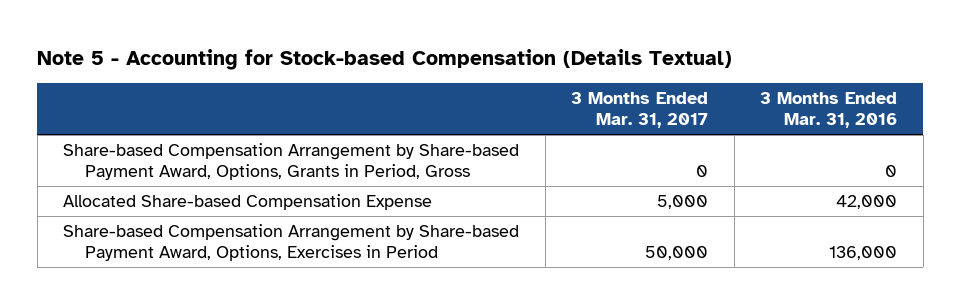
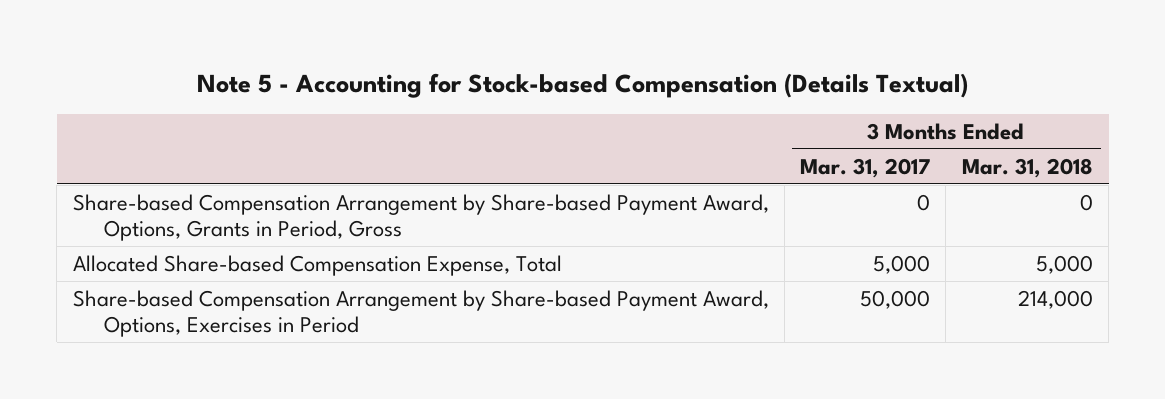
[760,92,898,129] 3 Months Ended Mar. 31, 2016 -> none
none -> [961,157,1093,178] Mar. 31, 2018
[63,194,433,211] Allocated Share-based Compensation Expense -> [72,254,562,276] Allocated Share-based Compensation Expense, Total

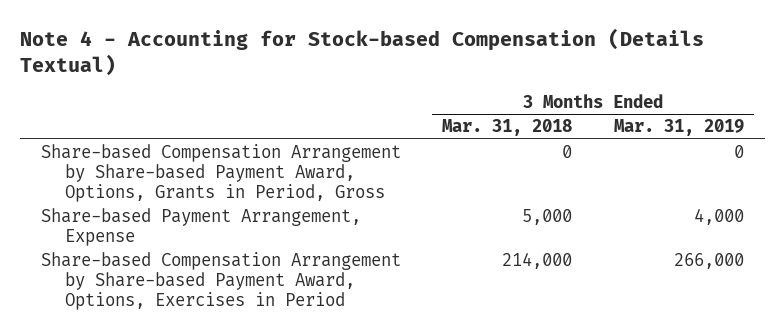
[196,72,968,98] Note 5 - Accounting for Stock-based Compensation (Details Textual) -> [19,28,704,77] Note 4 - Accounting for Stock-based Compensation (Details Textual)
[800,157,931,178] Mar. 31, 2017 -> none
none -> [613,119,744,137] Mar. 31, 2019
[72,254,562,276] Allocated Share-based Compensation Expense, Total -> [40,208,361,246] Share-based Payment Arrangement, Expense

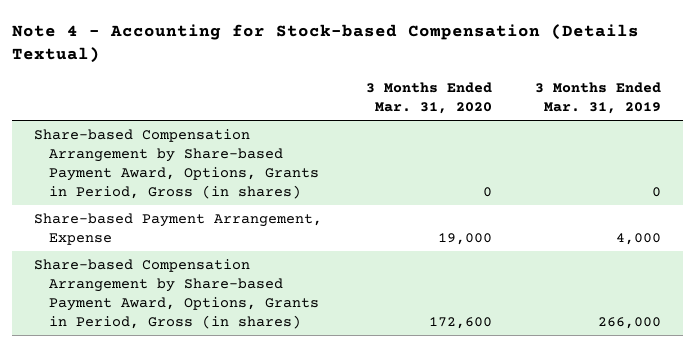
[442,119,573,137] Mar. 31, 2018 -> none
none -> [365,81,492,115] 3 Months Ended Mar. 31, 2020
[40,144,401,202] Share-based Compensation Arrangement by Share-based Payment Award, Options, Grants in Period, Gross -> [33,128,319,200] Share-based Compensation Arrangement by Share-based Payment Award, Options, Grants in Period, Gross (in shares)
[40,252,401,310] Share-based Compensation Arrangement by Share-based Payment Award, Options, Exercises in Period -> [33,258,319,330] Share-based Compensation Arrangement by Share-based Payment Award, Options, Grants in Period, Gross (in shares)

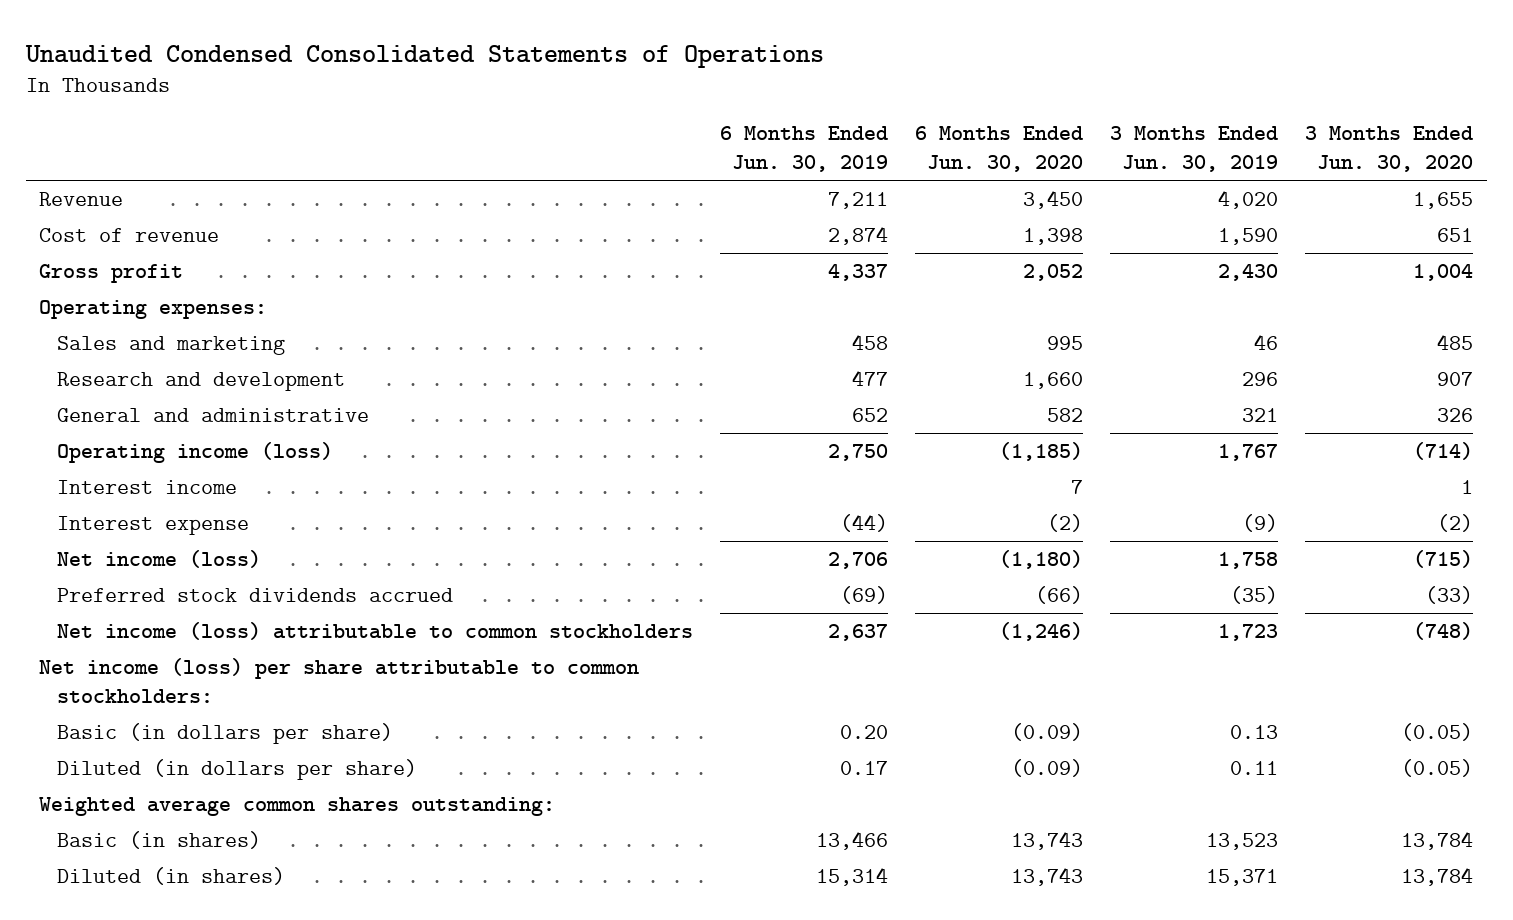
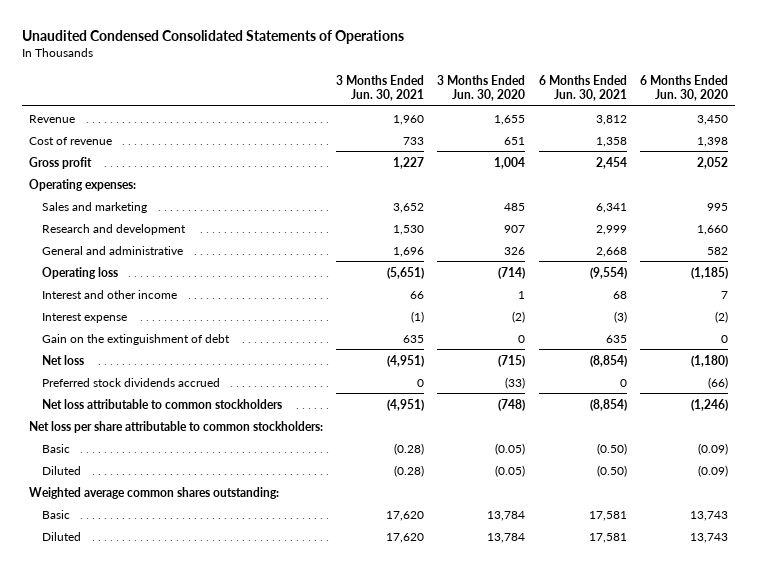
[720,126,889,173] 6 Months Ended Jun. 30, 2019 -> none
[1110,126,1279,173] 3 Months Ended Jun. 30, 2019 -> none
none -> [335,74,424,102] 3 Months Ended Jun. 30, 2021
none -> [538,74,627,102] 6 Months Ended Jun. 30, 2021
[57,441,334,463] Operating income (loss) -> [41,266,118,279] Operating loss
[57,479,238,494] Interest income -> [41,289,177,299] Interest and other income
none -> [41,333,230,345] Gain on the extinguishment of debt
[57,549,262,568] Net income (loss) -> [41,354,84,365] Net loss
[57,621,694,640] Net income (loss) attributable to common stockholders -> [41,398,282,409] Net loss attributable to common stockholders
[39,657,640,704] Net income (loss) per share attributable to common stockholders: -> [28,420,323,433] Net loss per share attributable to common stockholders:
[57,722,394,744] Basic (in dollars per share) -> [41,443,70,453] Basic
[57,758,418,780] Diluted (in dollars per share) -> [41,465,81,475] Diluted
[57,830,262,849] Basic (in shares) -> [41,509,70,519] Basic
[57,866,286,885] Diluted (in shares) -> [41,531,81,541] Diluted

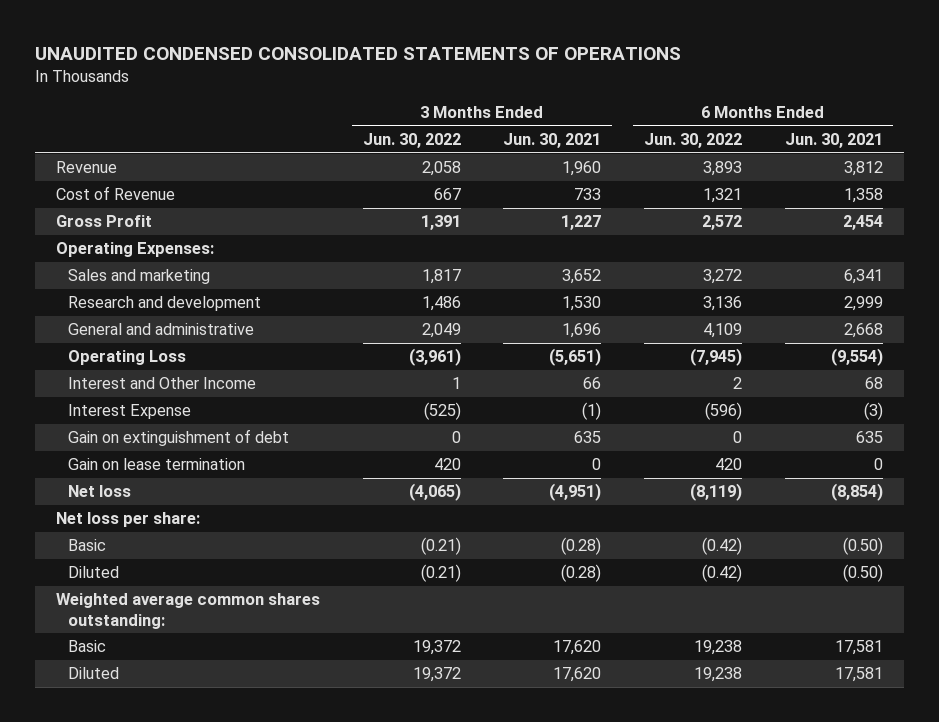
[21,29,404,44] Unaudited Condensed Consolidated Statements of Operations -> [35,47,682,61] UNAUDITED CONDENSED CONSOLIDATED STATEMENTS OF OPERATIONS
[437,74,526,102] 3 Months Ended Jun. 30, 2020 -> none
[640,74,729,102] 6 Months Ended Jun. 30, 2020 -> none
none -> [362,132,461,148] Jun. 30, 2022
none -> [644,132,743,148] Jun. 30, 2022
[28,136,112,145] Cost of revenue -> [56,186,176,201] Cost of Revenue
[28,156,92,169] Gross profit -> [56,215,153,228] Gross Profit
[28,178,136,191] Operating expenses: -> [56,242,215,258] Operating Expenses:
[41,266,118,279] Operating loss -> [67,350,186,366] Operating Loss
[41,289,177,299] Interest and other income -> [67,377,256,390] Interest and Other Income
[41,312,127,323] Interest expense -> [67,404,191,420] Interest Expense
[41,333,230,345] Gain on the extinguishment of debt -> [67,429,289,447] Gain on extinguishment of debt
none -> [67,458,245,471] Gain on lease termination
[41,377,220,387] Preferred stock dividends accrued -> none
[41,398,282,409] Net loss attributable to common stockholders -> none
[28,420,323,433] Net loss per share attributable to common stockholders: -> [56,512,201,528] Net loss per share:

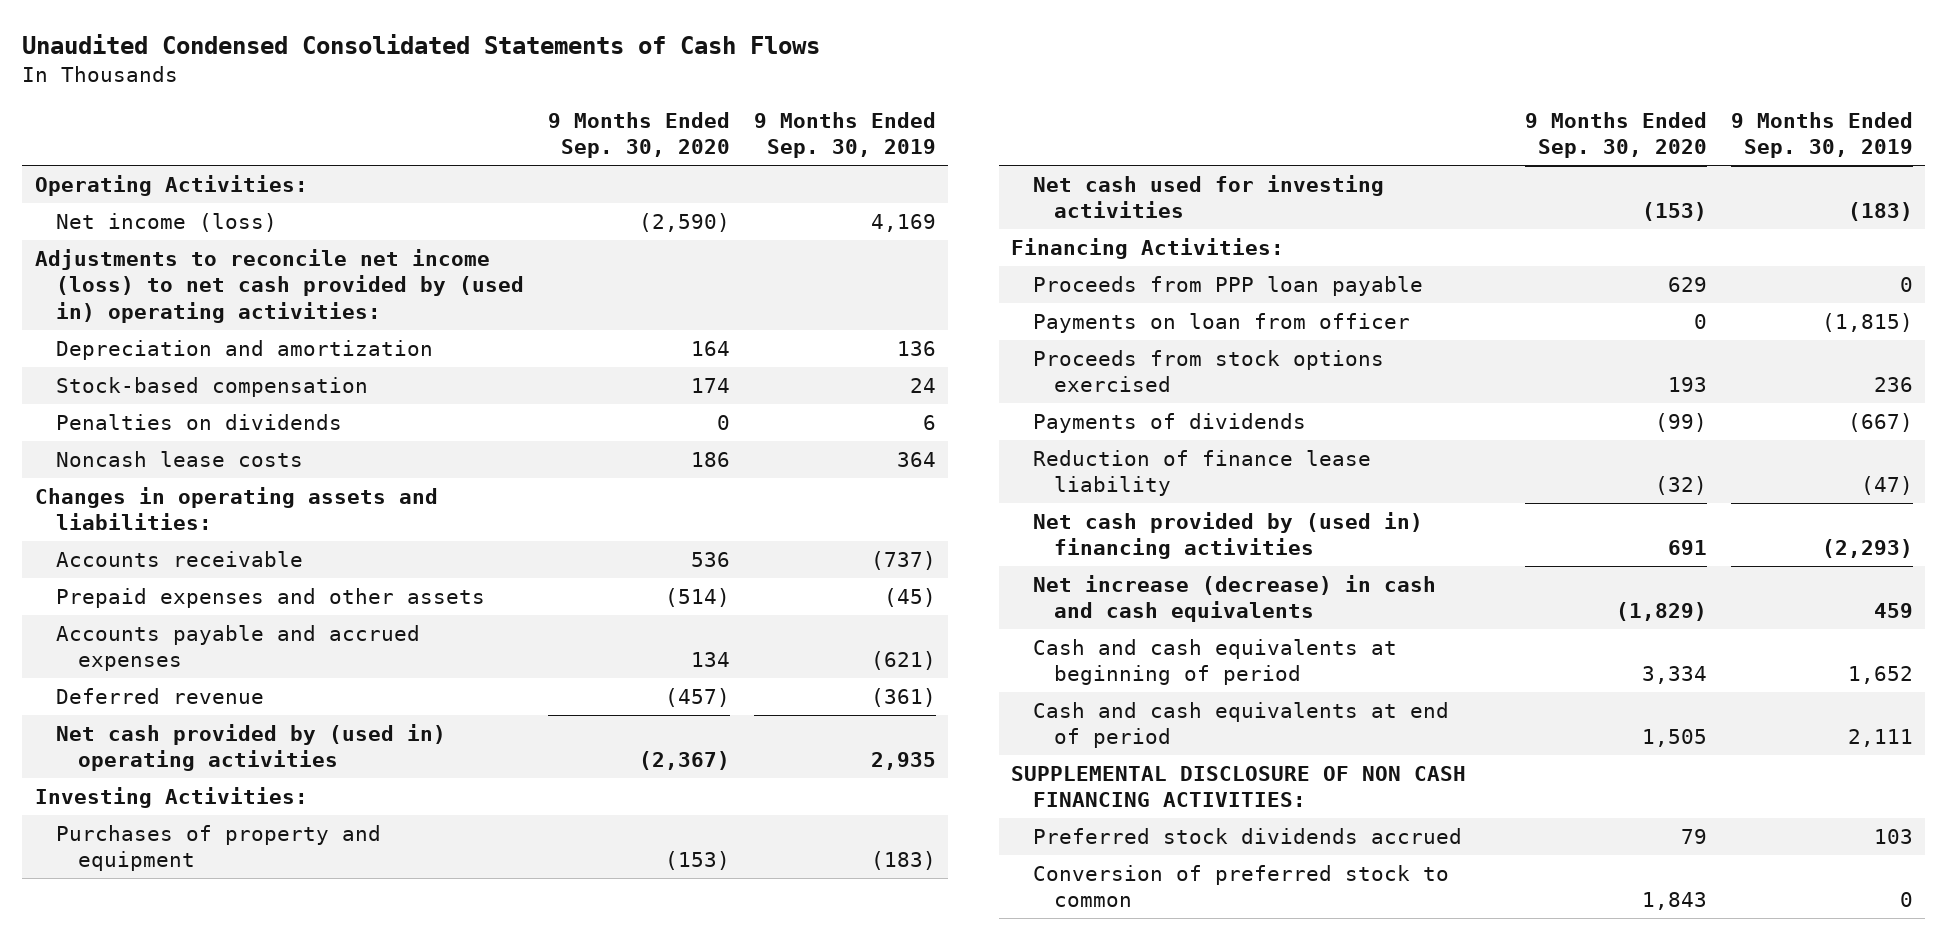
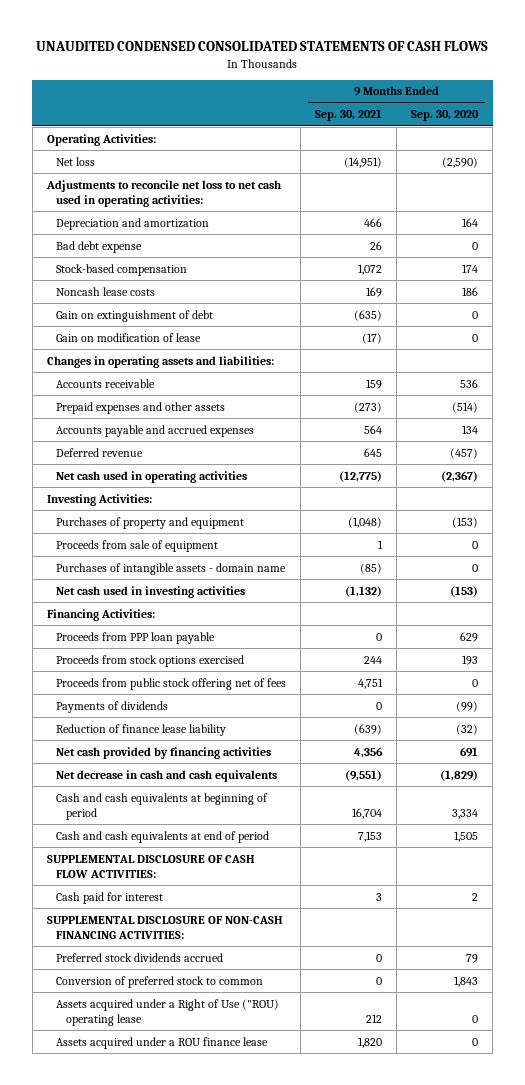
[22,34,821,55] Unaudited Condensed Consolidated Statements of Cash Flows -> [36,41,489,52] UNAUDITED CONDENSED CONSOLIDATED STATEMENTS OF CASH FLOWS
[754,112,937,159] 9 Months Ended Sep. 30, 2019 -> none
none -> [315,109,383,122] Sep. 30, 2021
[56,213,278,233] Net income (loss) -> [56,156,96,166] Net loss
[34,249,525,323] Adjustments to reconcile net income (loss) to net cash provided by (used in) operating activities: -> [45,179,281,207] Adjustments to reconcile net loss to net cash used in operating activities:
none -> [56,240,143,253] Bad debt expense
[56,414,343,431] Penalties on dividends -> none
none -> [56,309,214,322] Gain on extinguishment of debt
none -> [56,332,202,342] Gain on modification of lease
[56,724,447,772] Net cash provided by (used in) operating activities -> [56,470,248,483] Net cash used in operating activities
none -> [56,539,219,552] Proceeds from sale of equipment
none -> [56,562,287,575] Purchases of intangible assets - domain name
[1032,175,1384,219] Net cash used for investing activities -> [56,585,246,598] Net cash used in investing activities
[1032,313,1410,334] Payments on loan from officer -> none
none -> [56,677,287,690] Proceeds from public stock offering net of fees
[1032,512,1423,560] Net cash provided by (used in) financing activities -> [56,746,272,759] Net cash provided by financing activities
[1032,575,1436,623] Net increase (decrease) in cash and cash equivalents -> [56,769,278,782] Net decrease in cash and cash equivalents
[1011,766,1467,808] SUPPLEMENTAL DISCLOSURE OF NON CASH FINANCING ACTIVITIES: -> [46,854,255,878] SUPPLEMENTAL DISCLOSURE OF CASH FLOW ACTIVITIES:
none -> [56,891,164,904] Cash paid for interest
none -> [46,915,283,939] SUPPLEMENTAL DISCLOSURE OF NON-CASH FINANCING ACTIVITIES:
none -> [56,998,280,1026] Assets acquired under a Right of Use ("ROU) operating lease
none -> [56,1036,269,1049] Assets acquired under a ROU finance lease

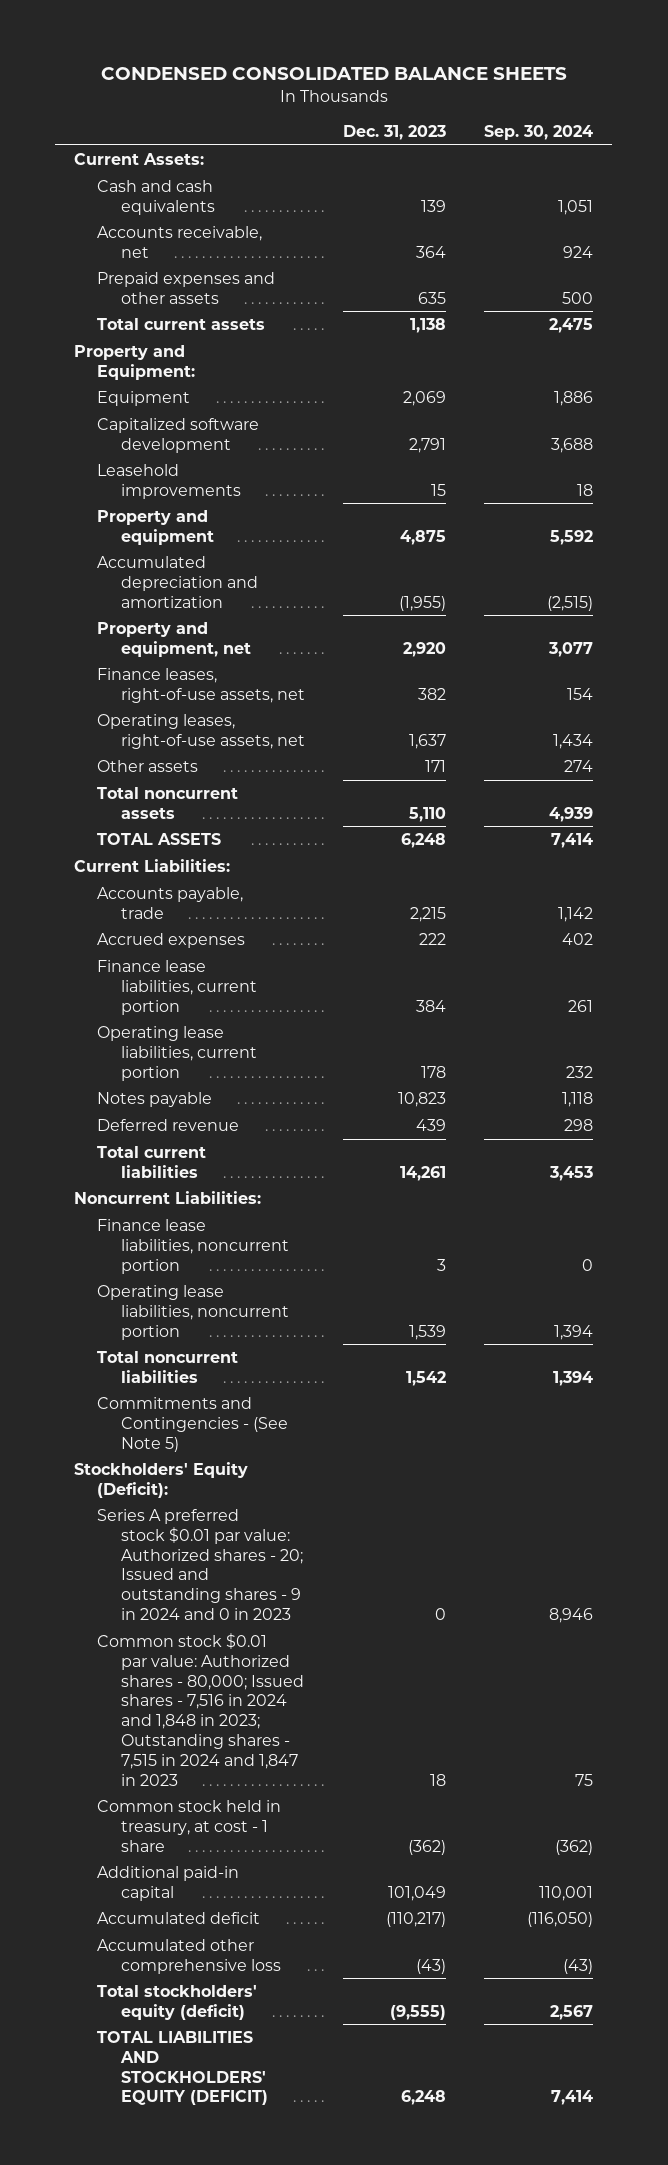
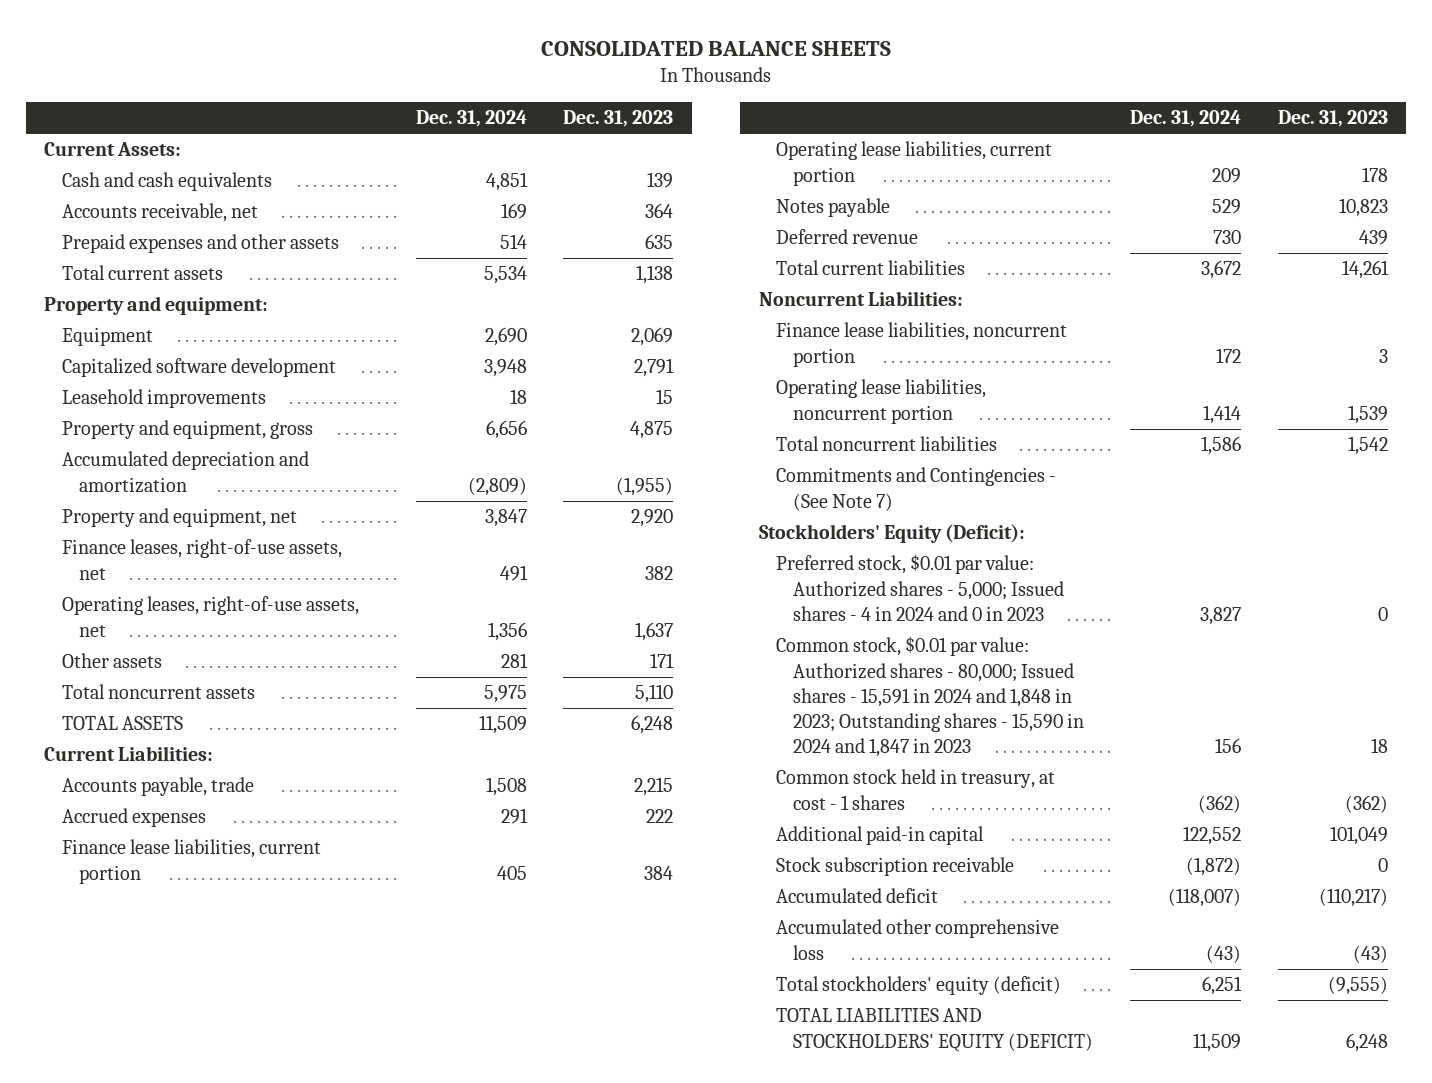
[100,67,567,81] CONDENSED CONSOLIDATED BALANCE SHEETS -> [541,41,892,57] CONSOLIDATED BALANCE SHEETS
[484,125,594,141] Sep. 30, 2024 -> none
none -> [415,110,527,128] Dec. 31, 2024
[74,344,196,380] Property and Equipment: -> [44,296,269,316] Property and equipment:
[97,509,214,545] Property and equipment -> [61,420,313,440] Property and equipment, gross
[97,1396,288,1452] Commitments and Contingencies - (See Note 5) -> [775,467,1056,511] Commitments and Contingencies - (See Note 7)
[97,1508,303,1621] Series A preferred stock $0.01 par value: Authorized shares - 20; Issued and outstanding shares - 9 in 2024 and 0 in 2023 -> [775,554,1065,621] Preferred stock, $0.01 par value: Authorized shares - 5,000; Issued shares - 4 in 2024 and 0 in 2023
[97,1632,304,1786] Common stock $0.01 par value: Authorized shares - 80,000; Issued shares - 7,516 in 2024 and 1,848 in 2023; Outstanding shares - 7,515 in 2024 and 1,847 in 2023 -> [775,636,1085,758] Common stock, $0.01 par value: Authorized shares - 80,000; Issued shares - 15,591 in 2024 and 1,848 in 2023; Outstanding shares - 15,590 in 2024 and 1,847 in 2023
[97,1799,282,1852] Common stock held in treasury, at cost - 1 share -> [775,769,1055,810] Common stock held in treasury, at cost - 1 shares
none -> [775,857,1014,877] Stock subscription receivable

